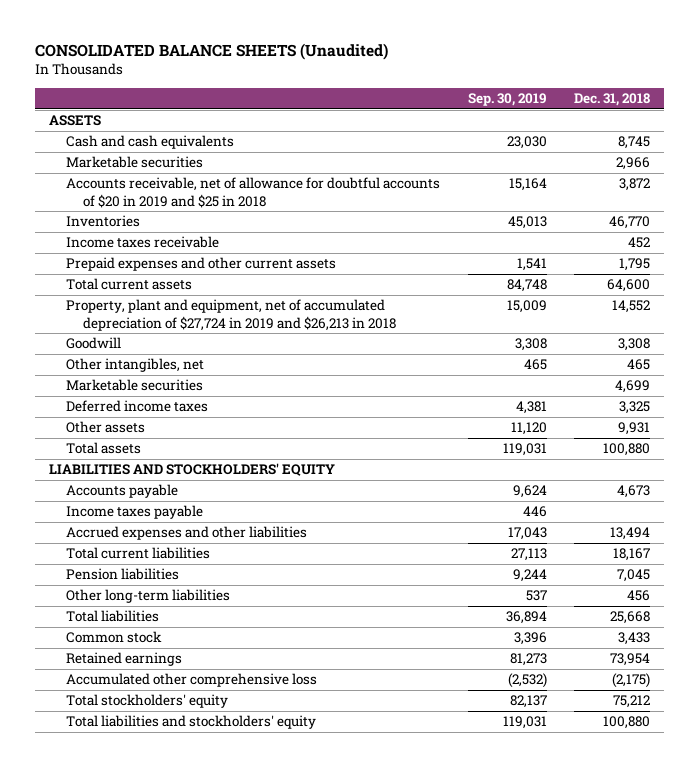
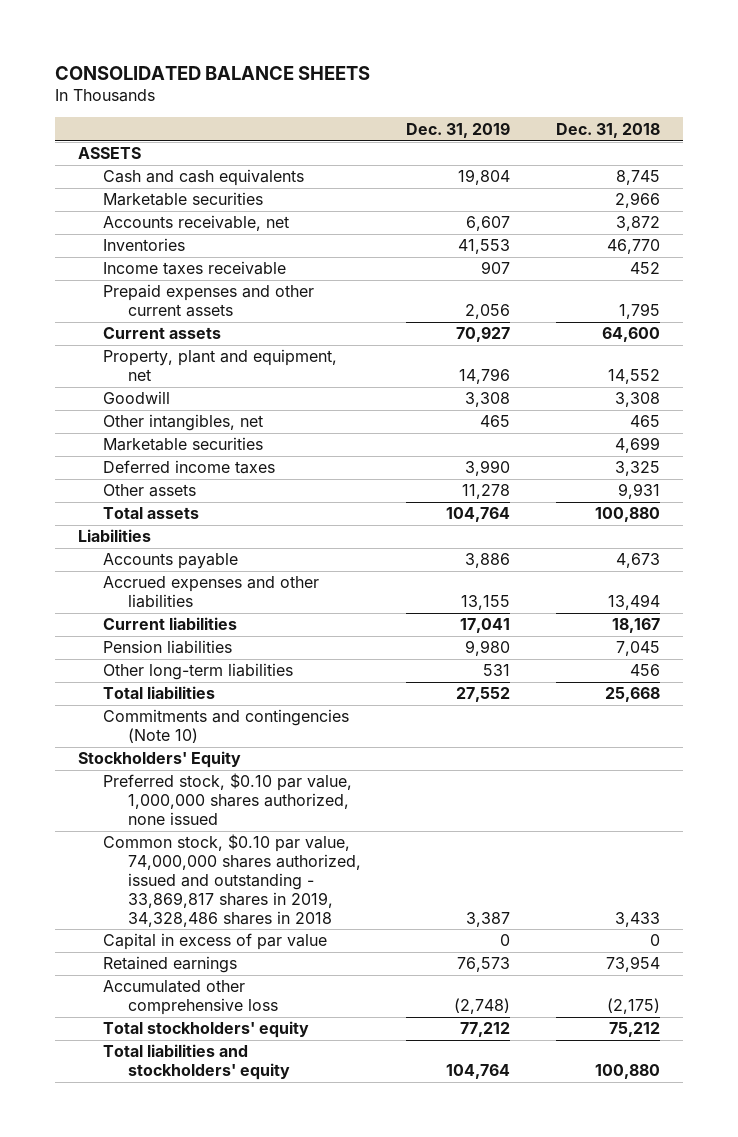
[35,43,389,61] CONSOLIDATED BALANCE SHEETS (Unaudited) -> [55,65,371,80] CONSOLIDATED BALANCE SHEETS
[467,93,547,107] Sep. 30, 2019 -> none
none -> [406,121,511,138] Dec. 31, 2019
[65,177,440,208] Accounts receivable, net of allowance for doubtful accounts of $20 in 2019 and $25 in 2018 -> [102,215,289,232] Accounts receivable, net
[65,278,192,291] Total current assets -> [102,327,221,340] Current assets
[65,299,396,331] Property, plant and equipment, net of accumulated depreciation of $27,724 in 2019 and $26,213 in 2018 -> [102,349,337,382] Property, plant and equipment, net
[49,463,336,477] LIABILITIES AND STOCKHOLDERS' EQUITY -> none
none -> [77,529,151,543] Liabilities
[65,505,203,520] Income taxes payable -> none
[65,547,210,560] Total current liabilities -> [102,617,237,631] Current liabilities
none -> [102,709,349,744] Commitments and contingencies (Note 10)
none -> [77,751,241,769] Stockholders' Equity
none -> [102,773,352,826] Preferred stock, $0.10 par value, 1,000,000 shares authorized, none issued
[65,631,162,644] Common stock -> [102,834,361,927] Common stock, $0.10 par value, 74,000,000 shares authorized, issued and outstanding - 33,869,817 shares in 2019, 34,328,486 shares in 2018
none -> [102,933,327,951] Capital in excess of par value

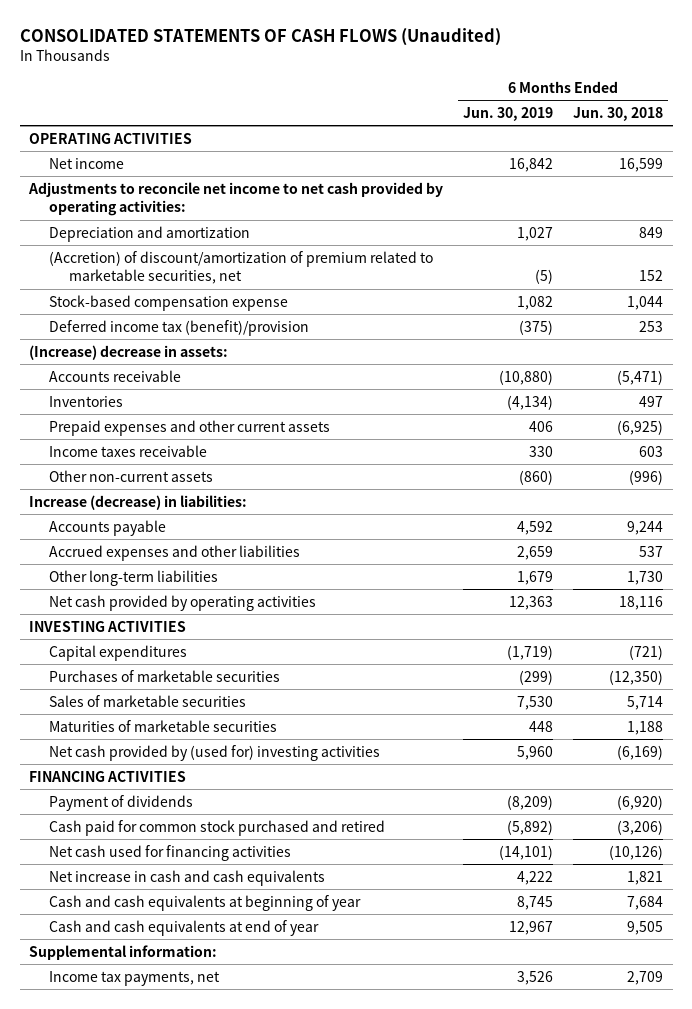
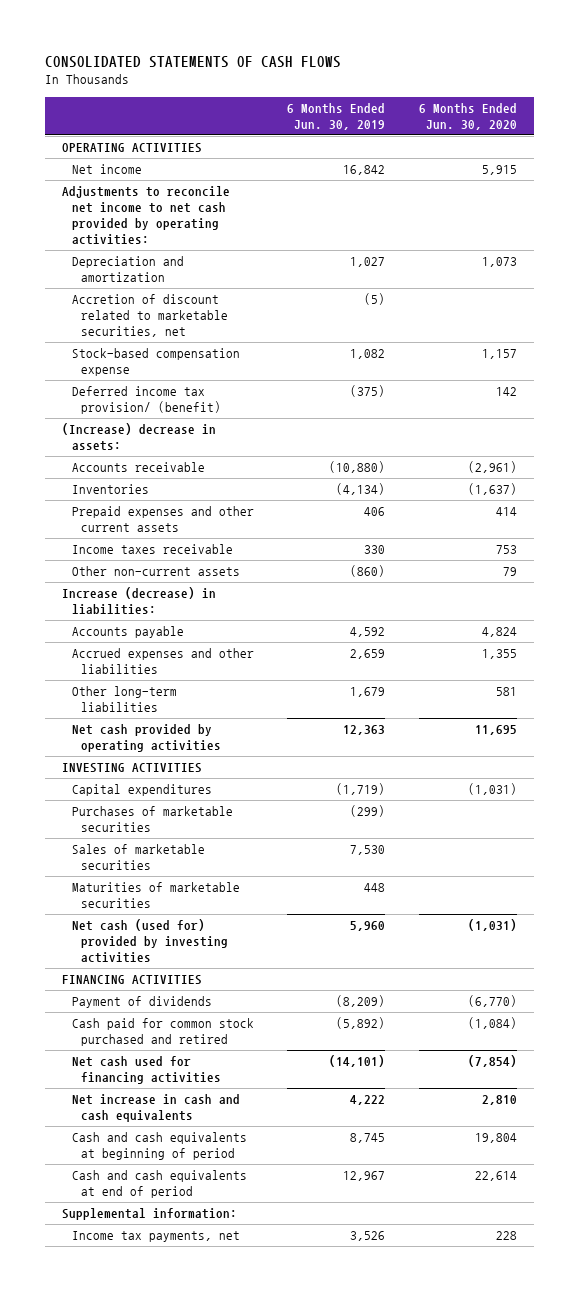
[19,27,501,46] CONSOLIDATED STATEMENTS OF CASH FLOWS (Unaudited) -> [45,55,342,68] CONSOLIDATED STATEMENTS OF CASH FLOWS
[573,106,664,121] Jun. 30, 2018 -> none
none -> [419,103,518,130] 6 Months Ended Jun. 30, 2020
[49,250,434,285] (Accretion) of discount/amortization of premium related to marketable securities, net -> [71,294,228,338] Accretion of discount related to marketable securities, net
[49,319,310,336] Deferred income tax (benefit)/provision -> [71,386,221,415] Deferred income tax provision/ (benefit)
[49,744,381,761] Net cash provided by (used for) investing activities -> [71,919,228,964] Net cash (used for) provided by investing activities
[49,894,362,911] Cash and cash equivalents at beginning of year -> [71,1132,247,1161] Cash and cash equivalents at beginning of period
[49,919,320,936] Cash and cash equivalents at end of year -> [71,1170,247,1199] Cash and cash equivalents at end of period

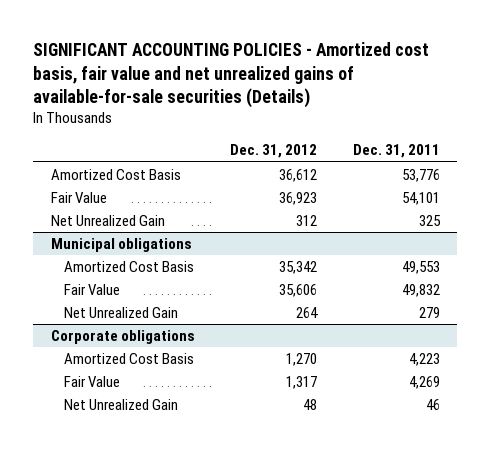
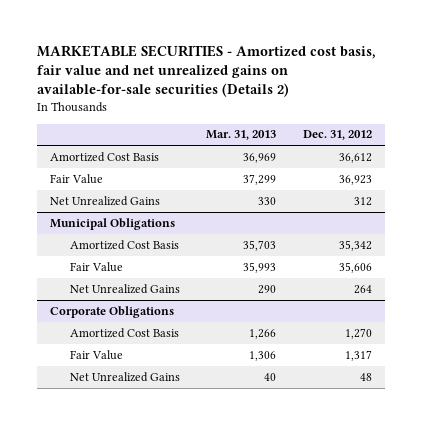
[32,42,429,109] SIGNIFICANT ACCOUNTING POLICIES - Amortized cost basis, fair value and net unrealized gains of available-for-sale securities (Details) -> [36,44,376,98] MARKETABLE SECURITIES - Amortized cost basis, fair value and net unrealized gains on available-for-sale securities (Details 2)
[352,144,440,159] Dec. 31, 2011 -> none
none -> [206,130,277,141] Mar. 31, 2013
[50,214,165,226] Net Unrealized Gain -> [49,195,160,206] Net Unrealized Gains
[50,237,192,252] Municipal obligations -> [49,217,175,230] Municipal Obligations
[64,306,179,318] Net Unrealized Gain -> [69,283,180,294] Net Unrealized Gains
[50,329,195,344] Corporate obligations -> [49,305,174,318] Corporate Obligations
[64,398,179,410] Net Unrealized Gain -> [69,371,180,382] Net Unrealized Gains

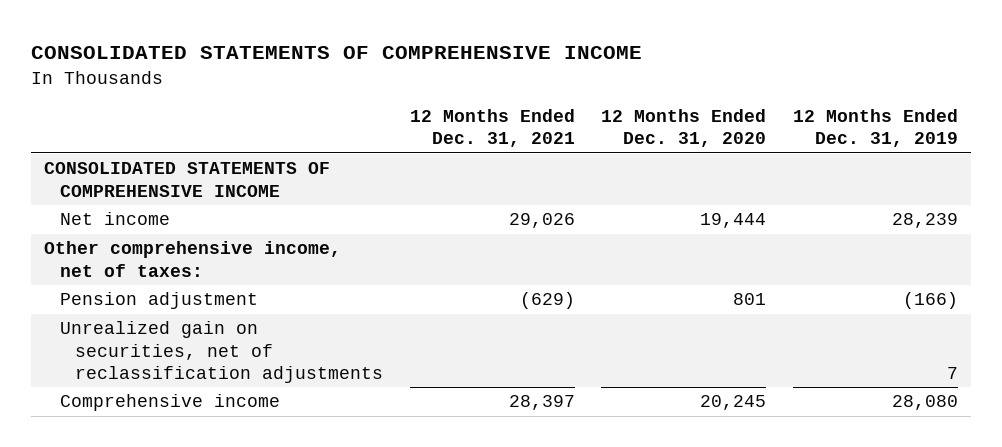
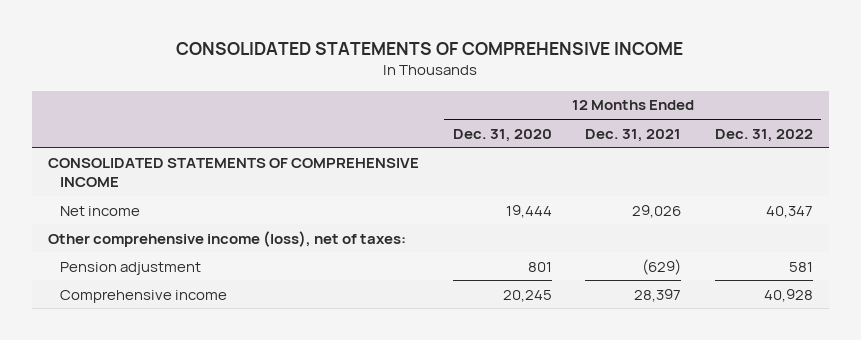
[792,109,958,148] 12 Months Ended Dec. 31, 2019 -> none
none -> [714,128,813,142] Dec. 31, 2022
[44,241,342,277] Other comprehensive income, net of taxes: -> [48,230,407,247] Other comprehensive income (loss), net of taxes:
[59,321,384,384] Unrealized gain on securities, net of reclassification adjustments -> none

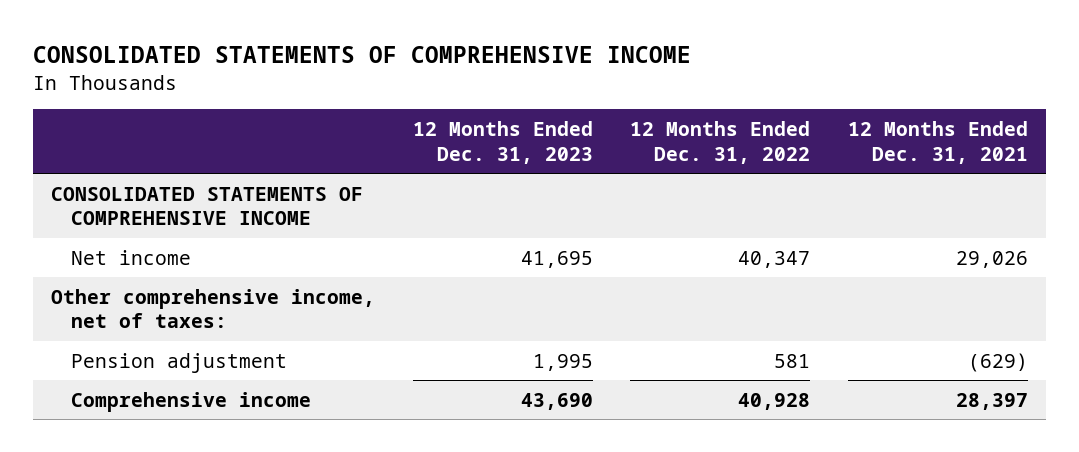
[452,128,552,142] Dec. 31, 2020 -> none
none -> [412,121,593,164] 12 Months Ended Dec. 31, 2023
[48,230,407,247] Other comprehensive income (loss), net of taxes: -> [51,288,376,329] Other comprehensive income, net of taxes:

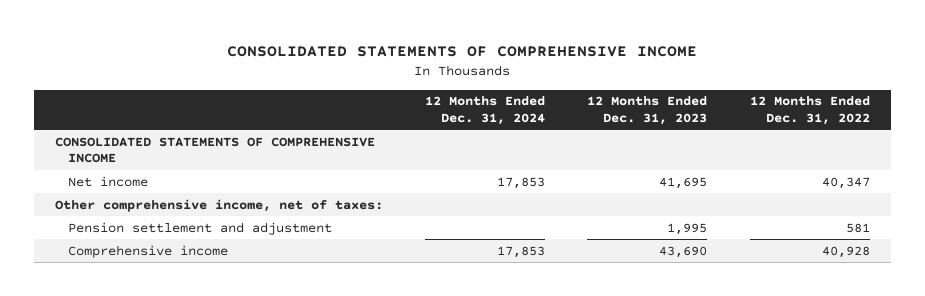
[847,121,1028,164] 12 Months Ended Dec. 31, 2021 -> none
none -> [425,96,546,126] 12 Months Ended Dec. 31, 2024
[71,352,288,373] Pension adjustment -> [68,221,333,235] Pension settlement and adjustment

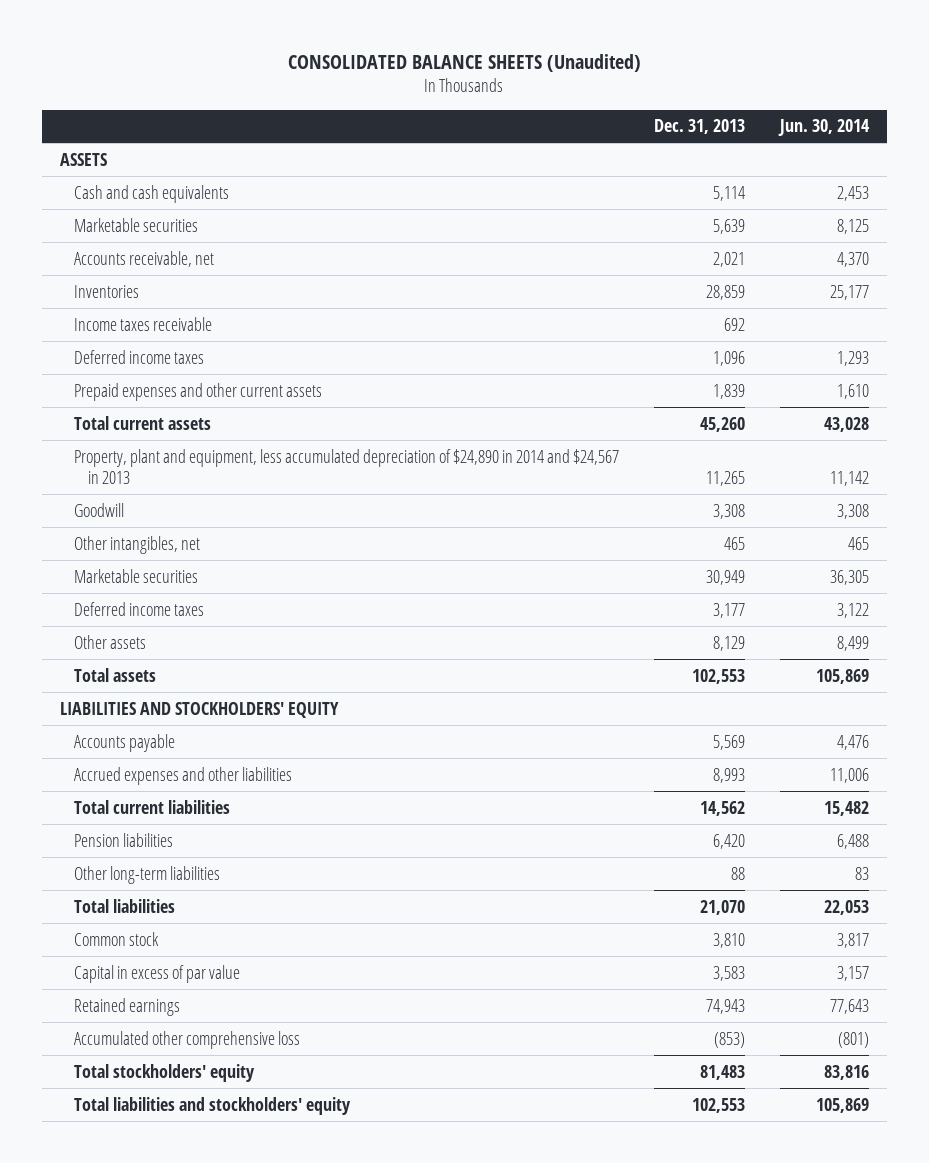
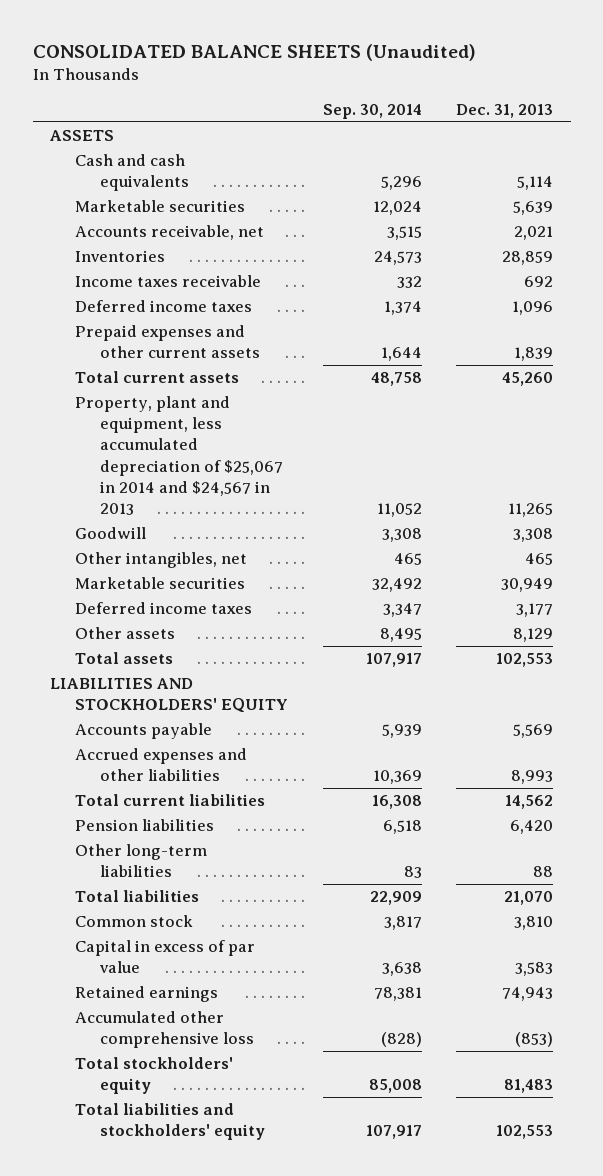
[778,119,871,137] Jun. 30, 2014 -> none
none -> [322,103,422,119] Sep. 30, 2014
[74,448,620,484] Property, plant and equipment, less accumulated depreciation of $24,890 in 2014 and $24,567 in 2013 -> [74,396,283,515] Property, plant and equipment, less accumulated depreciation of $25,067 in 2014 and $24,567 in 2013

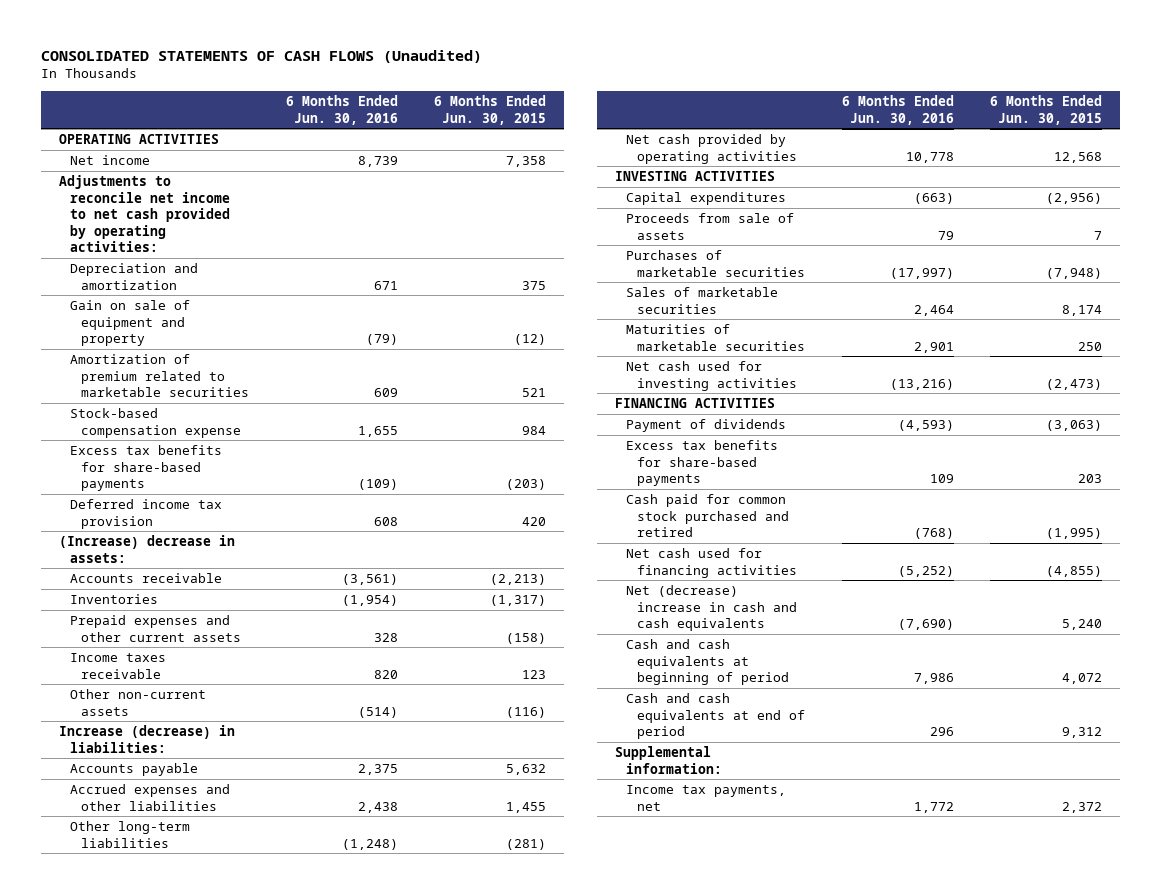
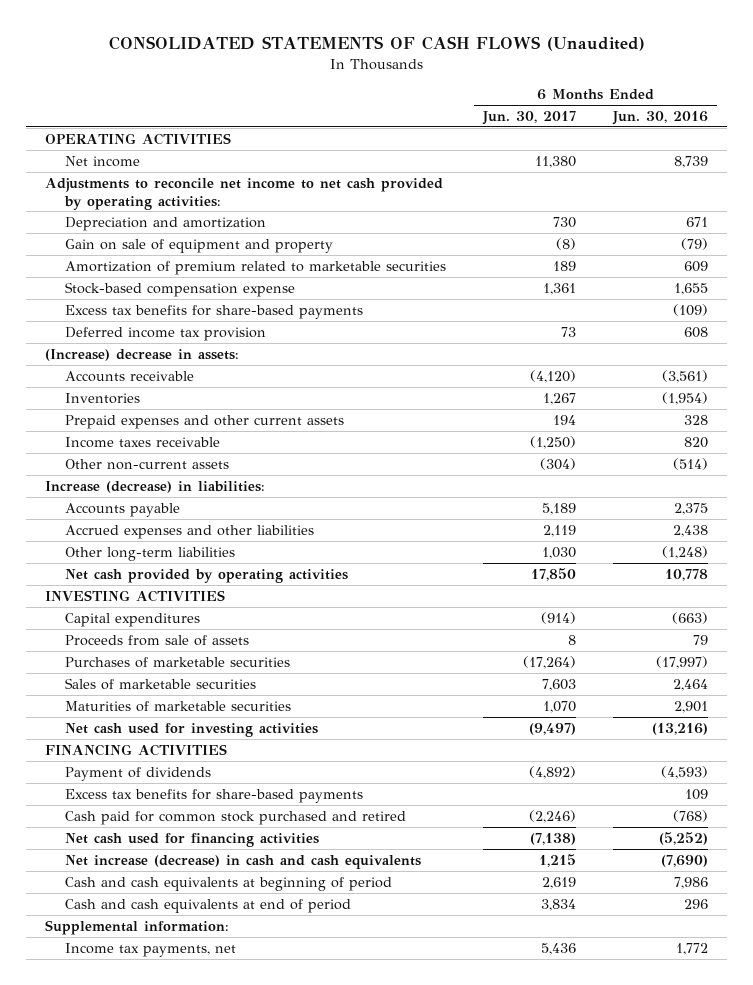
[434,95,547,125] 6 Months Ended Jun. 30, 2015 -> none
none -> [482,111,577,126] Jun. 30, 2017
[626,584,798,632] Net (decrease) increase in cash and cash equivalents -> [65,854,422,869] Net increase (decrease) in cash and cash equivalents

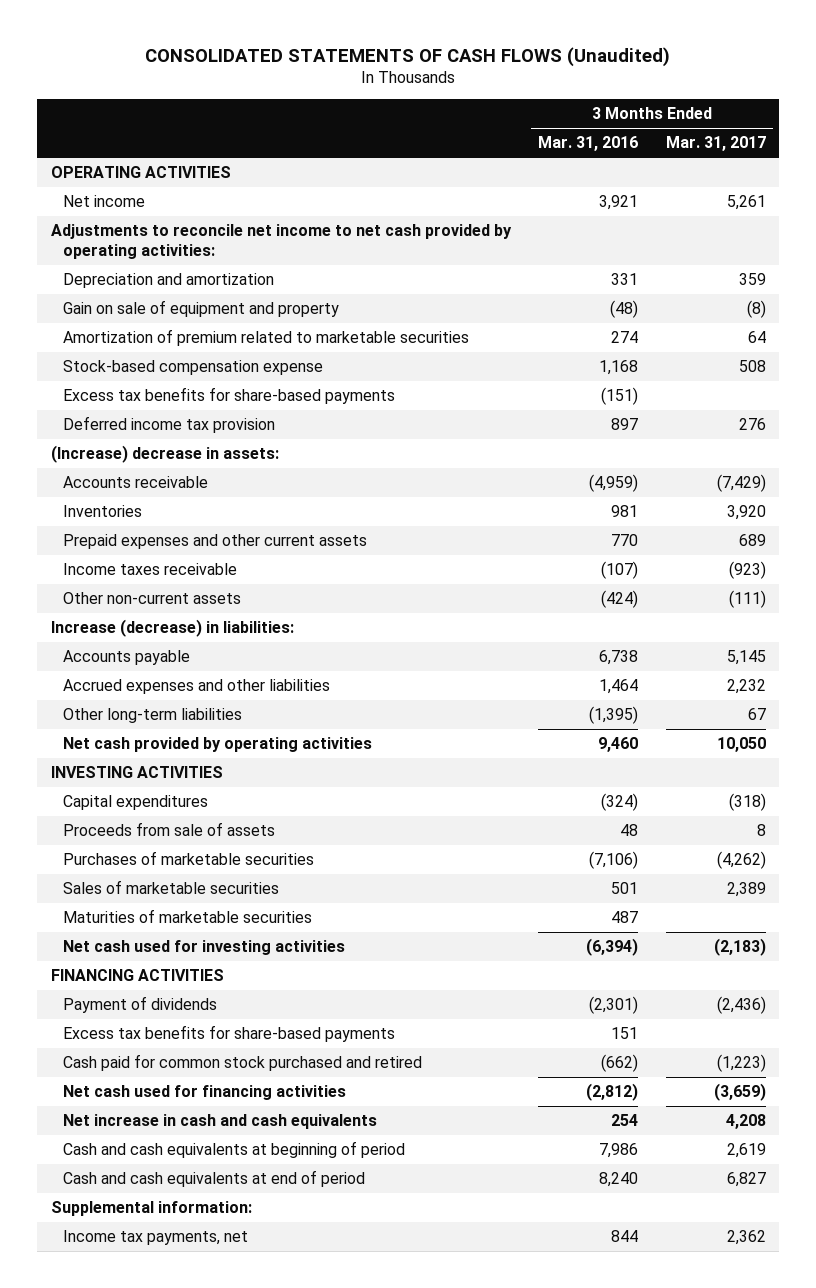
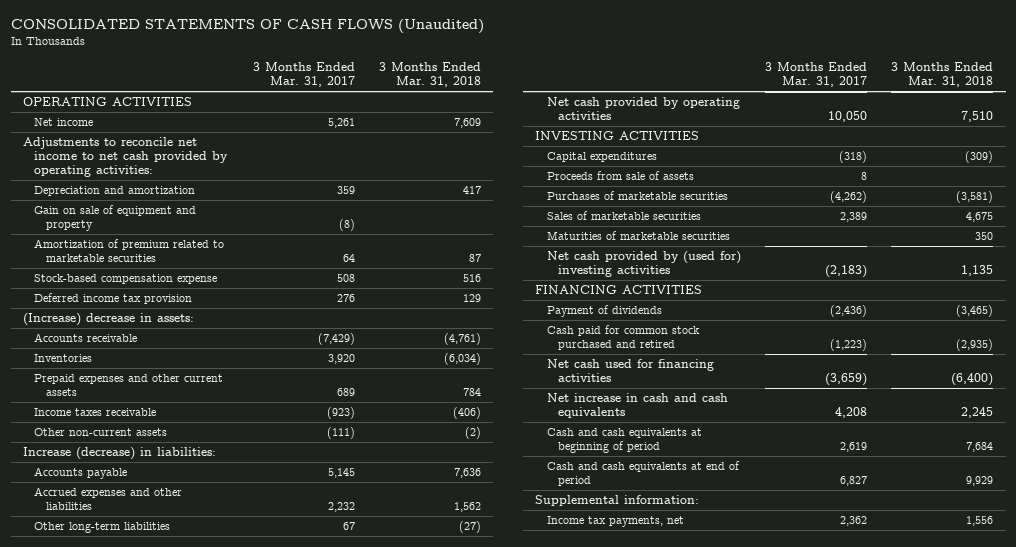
[538,136,639,152] Mar. 31, 2016 -> none
none -> [379,62,482,88] 3 Months Ended Mar. 31, 2018
[62,387,395,405] Excess tax benefits for share-based payments -> none
[62,940,345,956] Net cash used for investing activities -> [546,251,741,278] Net cash provided by (used for) investing activities
[62,1025,395,1043] Excess tax benefits for share-based payments -> none

